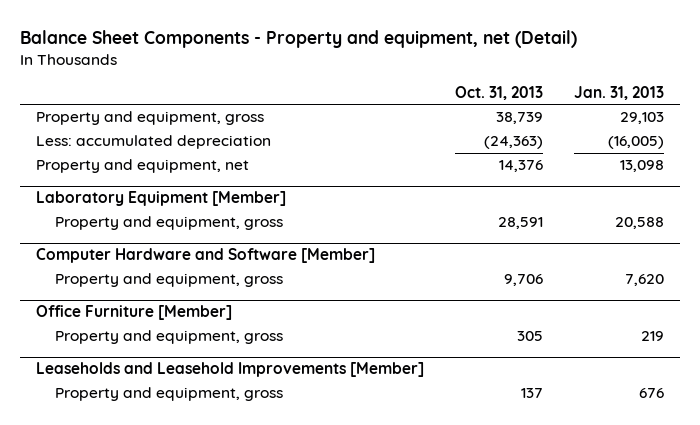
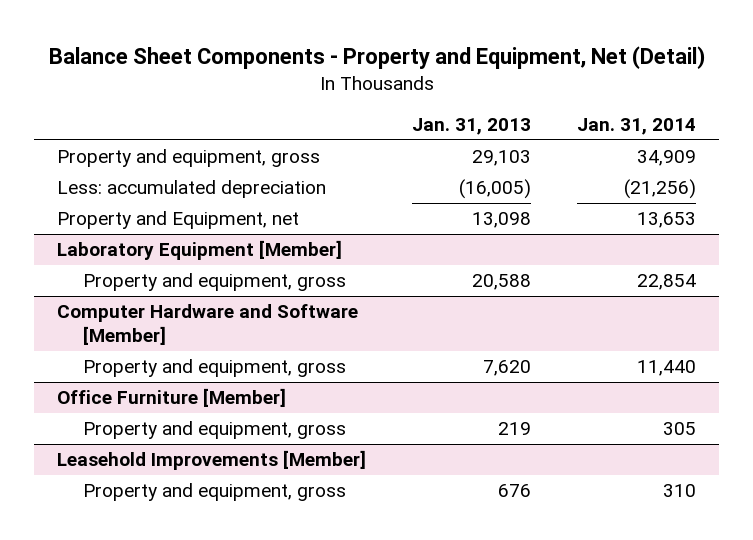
[20,30,578,49] Balance Sheet Components - Property and equipment, net (Detail) -> [48,46,705,70] Balance Sheet Components - Property and Equipment, Net (Detail)
[454,85,543,100] Oct. 31, 2013 -> none
none -> [576,118,696,136] Jan. 31, 2014
[35,159,249,174] Property and equipment, net -> [57,211,300,230] Property and Equipment, net
[35,362,424,378] Leaseholds and Leasehold Improvements [Member] -> [57,450,367,471] Leasehold Improvements [Member]

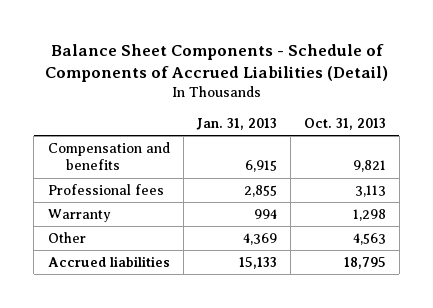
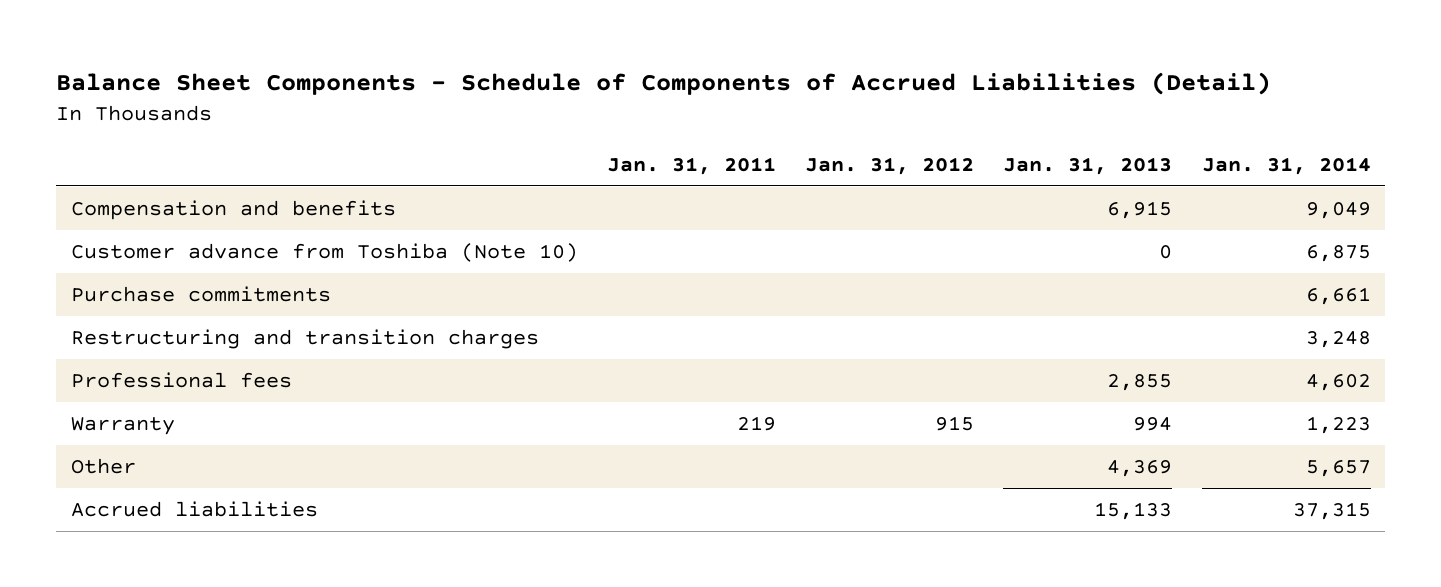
[303,118,386,131] Oct. 31, 2013 -> none
none -> [606,156,776,175] Jan. 31, 2011
none -> [805,156,975,175] Jan. 31, 2012
none -> [1201,156,1371,175] Jan. 31, 2014
none -> [70,243,578,263] Customer advance from Toshiba (Note 10)
none -> [70,286,331,303] Purchase commitments
none -> [70,329,539,350] Restructuring and transition charges

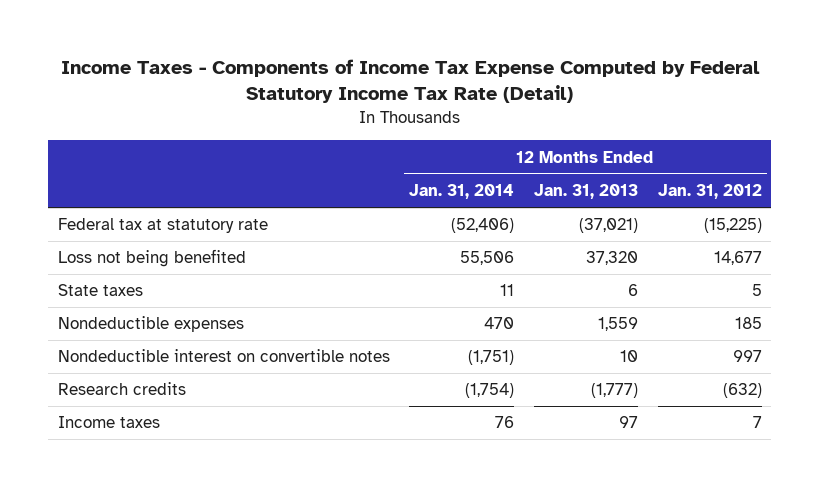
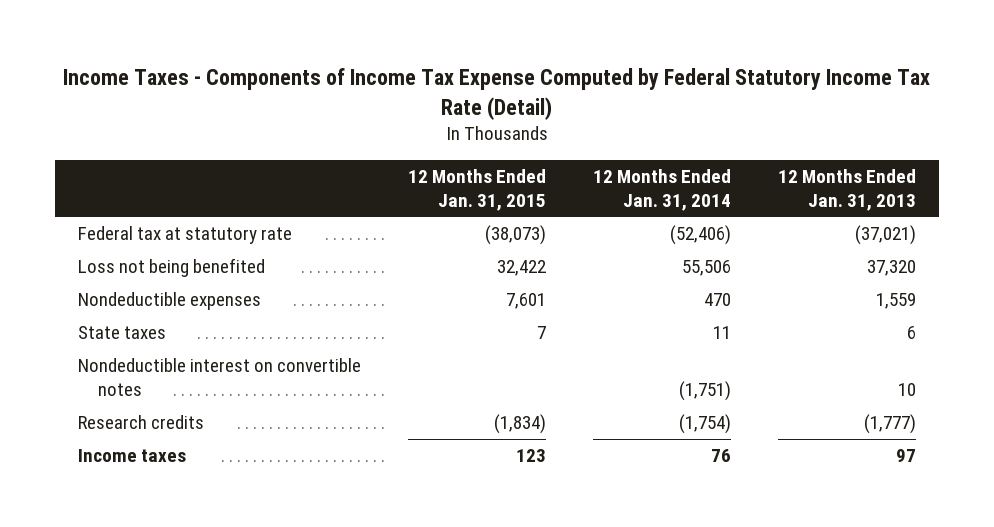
[657,184,762,200] Jan. 31, 2012 -> none
none -> [408,168,547,211] 12 Months Ended Jan. 31, 2015
[57,284,143,297] State taxes -> [78,326,167,340] State taxes

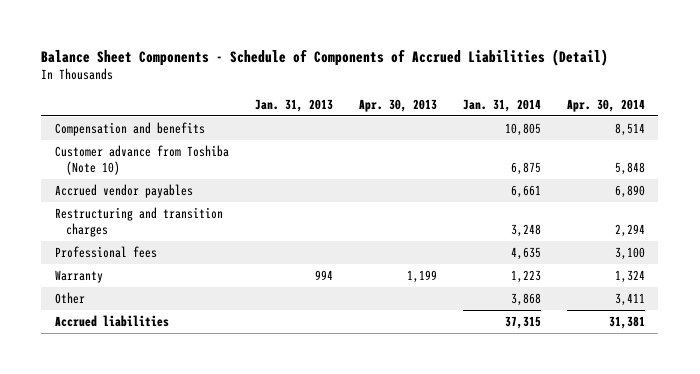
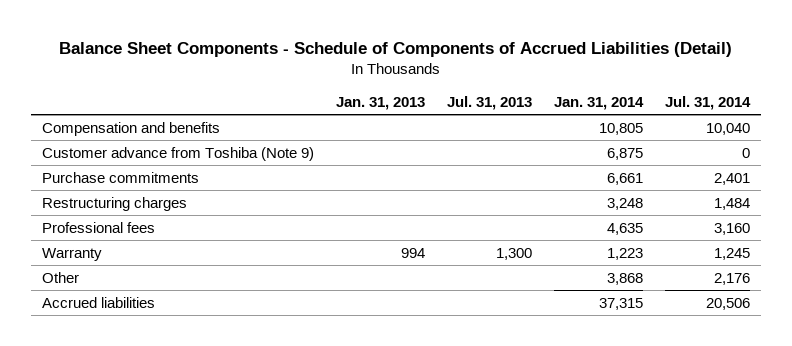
[358,98,437,112] Apr. 30, 2013 -> none
[567,98,646,112] Apr. 30, 2014 -> none
none -> [446,95,532,110] Jul. 31, 2013
none -> [664,95,751,110] Jul. 31, 2014
[54,145,229,176] Customer advance from Toshiba (Note 10) -> [41,146,314,161] Customer advance from Toshiba (Note 9)
[54,184,193,199] Accrued vendor payables -> [41,171,199,183] Purchase commitments
[54,207,223,238] Restructuring and transition charges -> [41,196,187,211] Restructuring charges

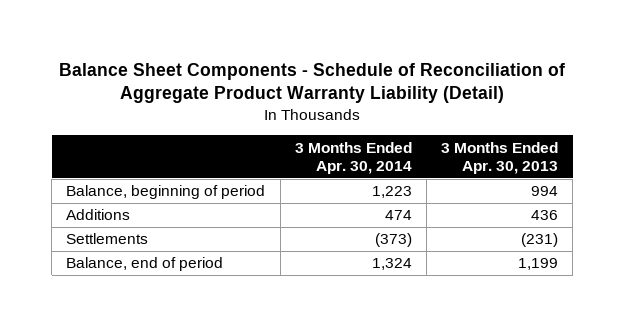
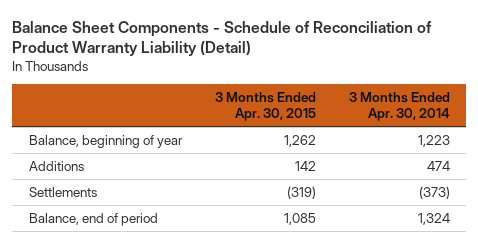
[59,62,566,104] Balance Sheet Components - Schedule of Reconciliation of Aggregate Product Warranty Liability (Detail) -> [11,20,432,57] Balance Sheet Components - Schedule of Reconciliation of Product Warranty Liability (Detail)
[441,141,559,174] 3 Months Ended Apr. 30, 2013 -> none
none -> [214,92,316,122] 3 Months Ended Apr. 30, 2015
[66,185,266,200] Balance, beginning of period -> [28,134,183,148] Balance, beginning of year

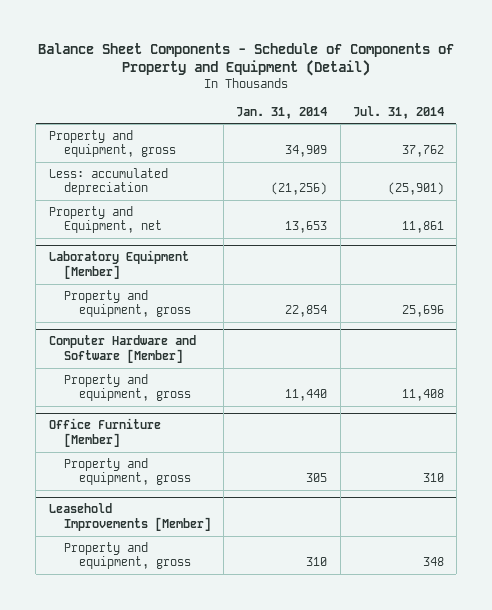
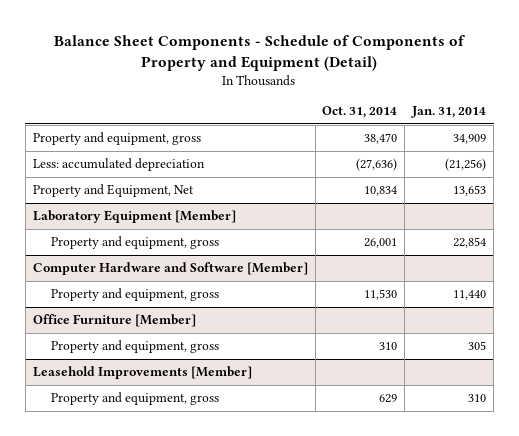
[352,105,444,119] Jul. 31, 2014 -> none
none -> [322,106,398,119] Oct. 31, 2014
[48,205,163,234] Property and Equipment, net -> [32,184,194,198] Property and Equipment, Net

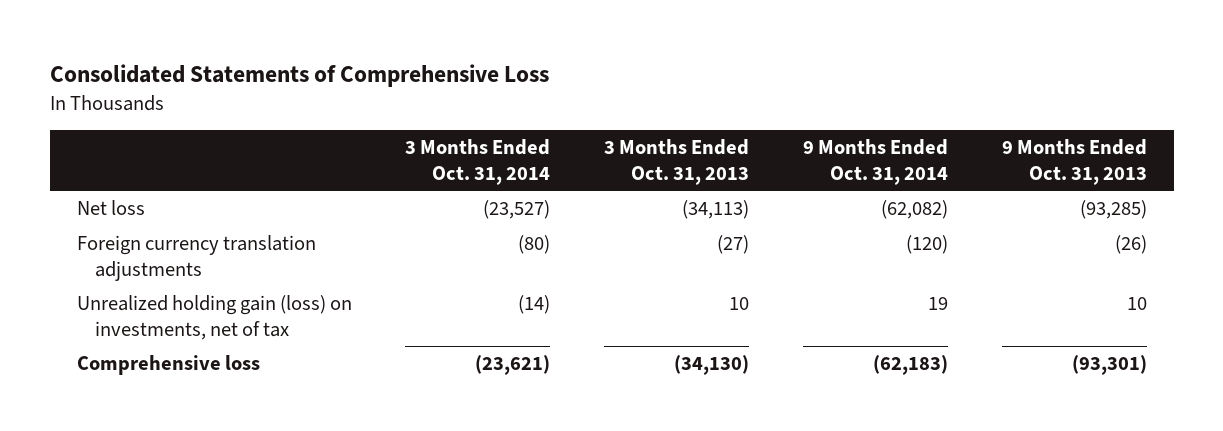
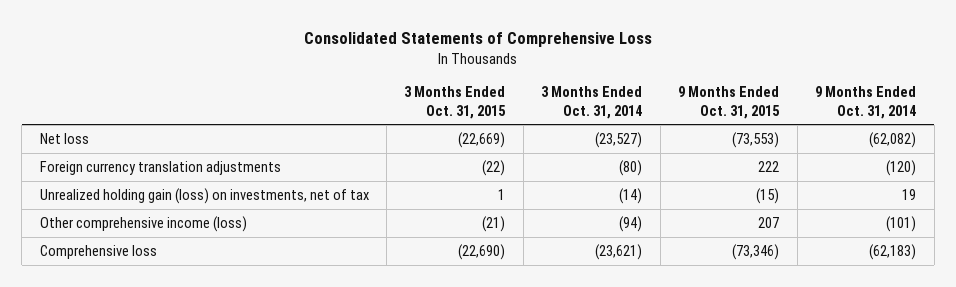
[604,139,750,185] 3 Months Ended Oct. 31, 2013 -> none
[1001,139,1147,185] 9 Months Ended Oct. 31, 2013 -> none
none -> [404,85,507,119] 3 Months Ended Oct. 31, 2015
none -> [678,85,781,119] 9 Months Ended Oct. 31, 2015
none -> [39,215,247,232] Other comprehensive income (loss)

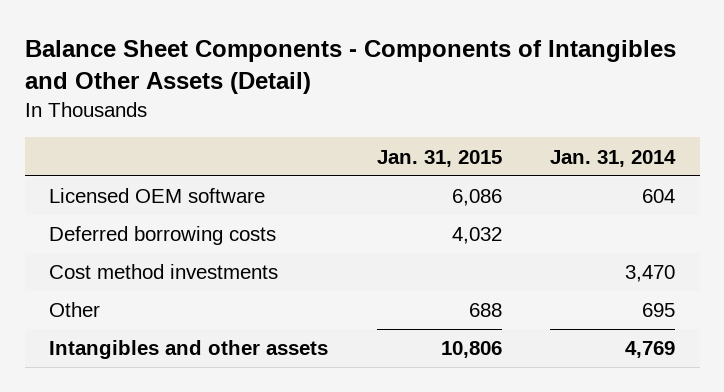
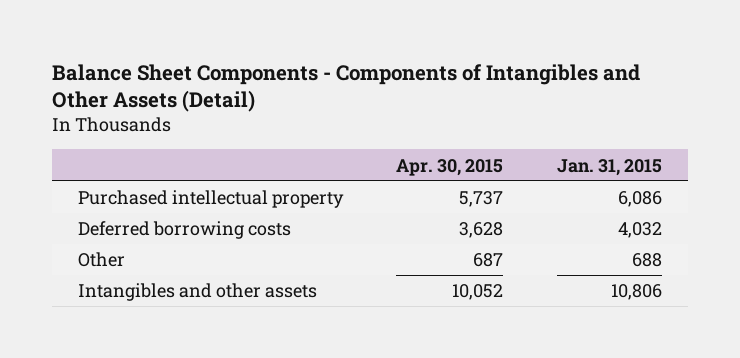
[550,149,677,167] Jan. 31, 2014 -> none
none -> [396,158,504,176] Apr. 30, 2015
[48,188,265,204] Licensed OEM software -> [78,190,345,209] Purchased intellectual property
[48,264,278,280] Cost method investments -> none

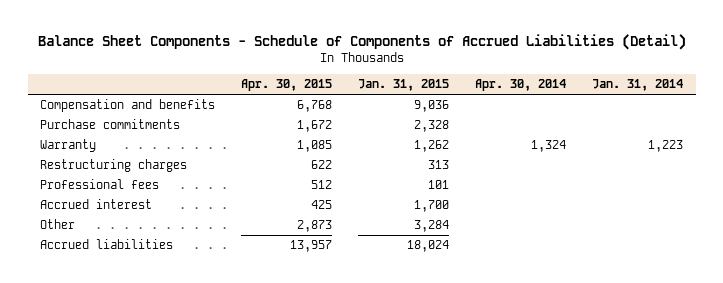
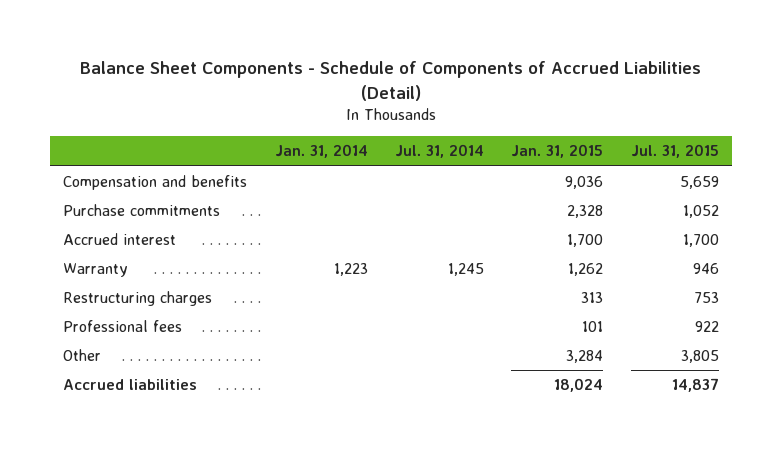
[241,79,333,92] Apr. 30, 2015 -> none
[474,79,566,92] Apr. 30, 2014 -> none
none -> [395,144,485,159] Jul. 31, 2014
none -> [630,144,719,159] Jul. 31, 2015
[40,199,153,210] Accrued interest -> [63,233,177,246] Accrued interest

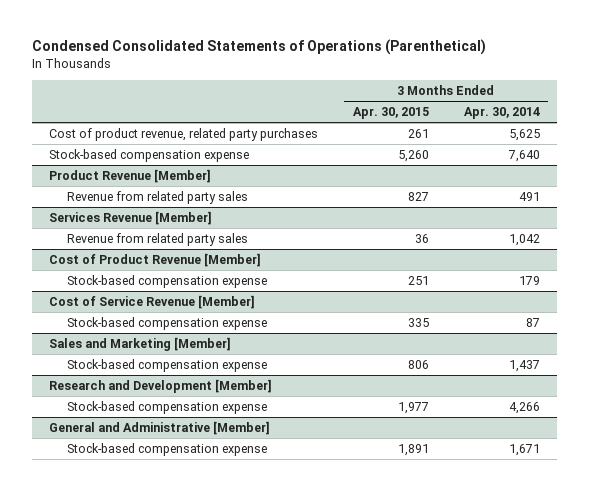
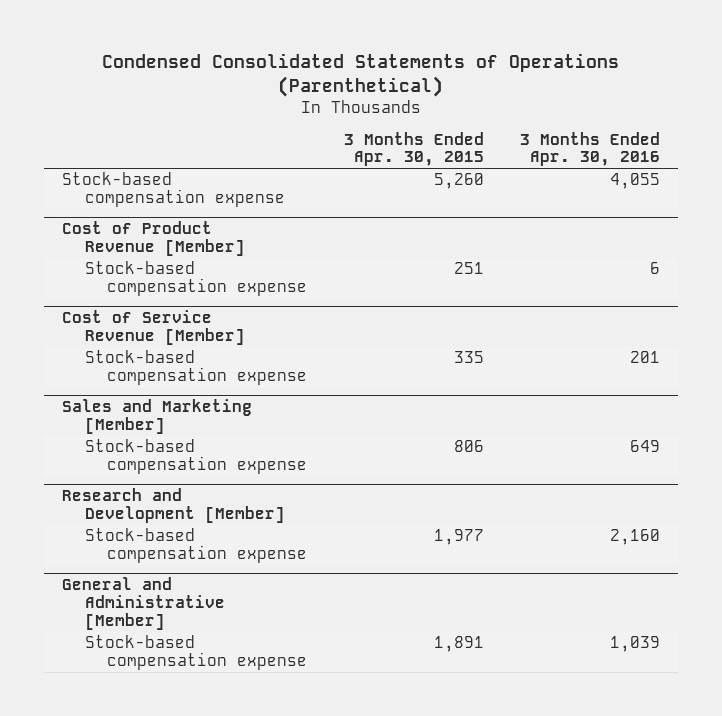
[463,107,540,120] Apr. 30, 2014 -> none
none -> [519,131,660,167] 3 Months Ended Apr. 30, 2016
[49,127,319,141] Cost of product revenue, related party purchases -> none
[49,168,212,183] Product Revenue [Member] -> none
[66,190,248,204] Revenue from related party sales -> none
[49,210,213,225] Services Revenue [Member] -> none
[66,232,248,246] Revenue from related party sales -> none

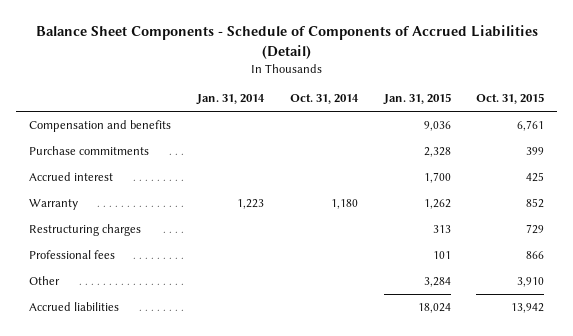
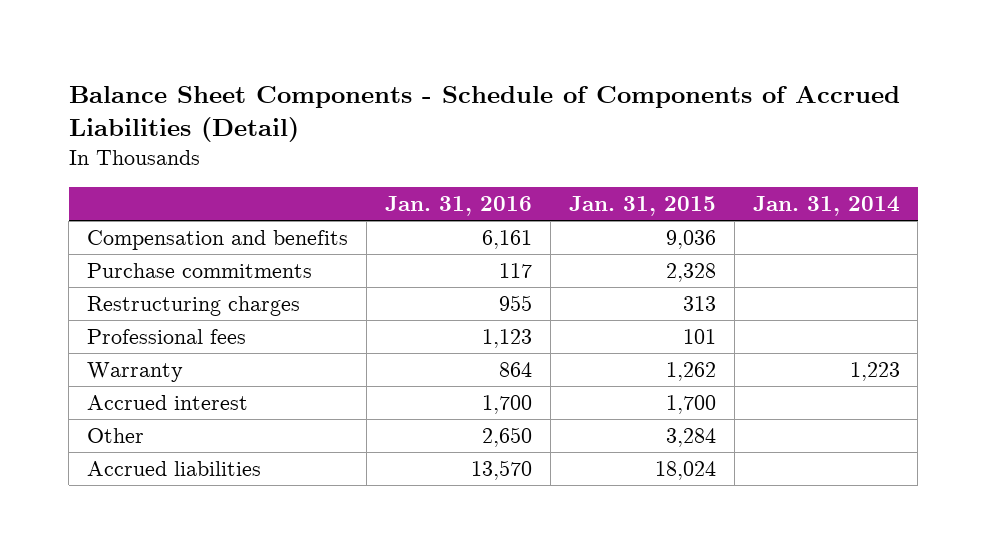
[289,94,359,105] Oct. 31, 2014 -> none
[476,93,545,105] Oct. 31, 2015 -> none
none -> [385,196,533,217] Jan. 31, 2016
[29,198,79,210] Warranty -> [87,361,184,382] Warranty
[29,171,114,181] Accrued interest -> [87,394,249,410] Accrued interest

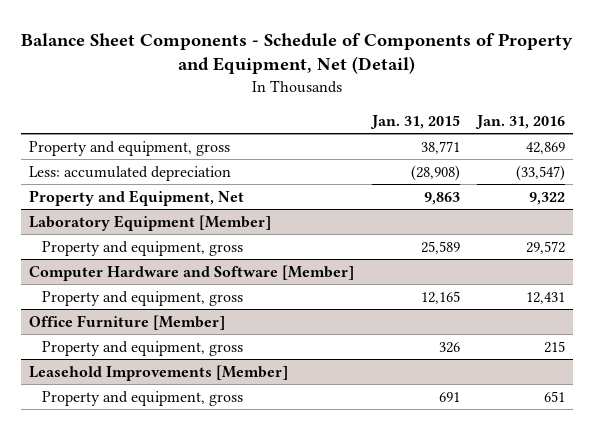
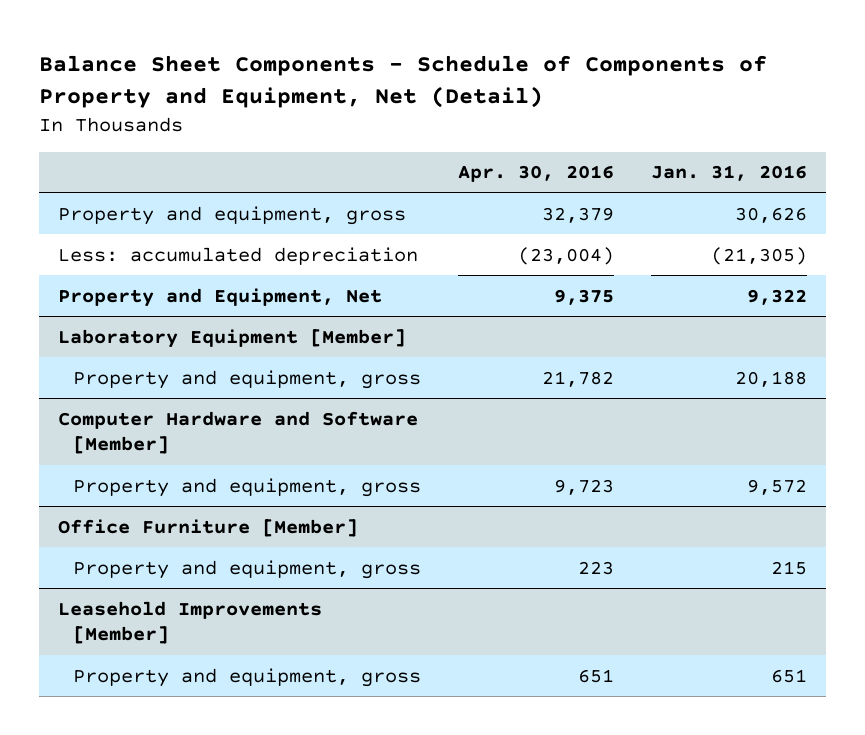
[369,114,460,129] Jan. 31, 2015 -> none
none -> [458,165,615,183] Apr. 30, 2016
[525,141,565,154] 42,869 -> [735,206,808,223] 30,626
[515,164,565,181] (33,547) -> [711,246,808,265] (21,305)
[525,240,565,254] 29,572 -> [735,370,808,387] 20,188
[525,291,565,304] 12,431 -> [747,478,808,495] 9,572

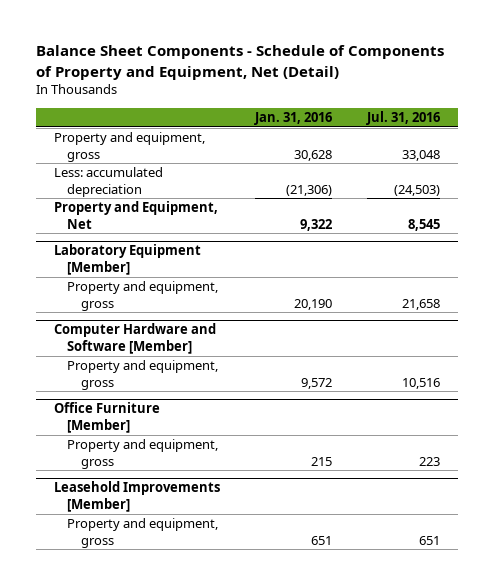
[458,165,615,183] Apr. 30, 2016 -> none
none -> [366,111,441,126] Jul. 31, 2016
[735,206,808,223] 30,626 -> [293,149,332,161] 30,628
[711,246,808,265] (21,305) -> [285,184,332,196] (21,306)
[735,370,808,387] 20,188 -> [293,298,332,310] 20,190

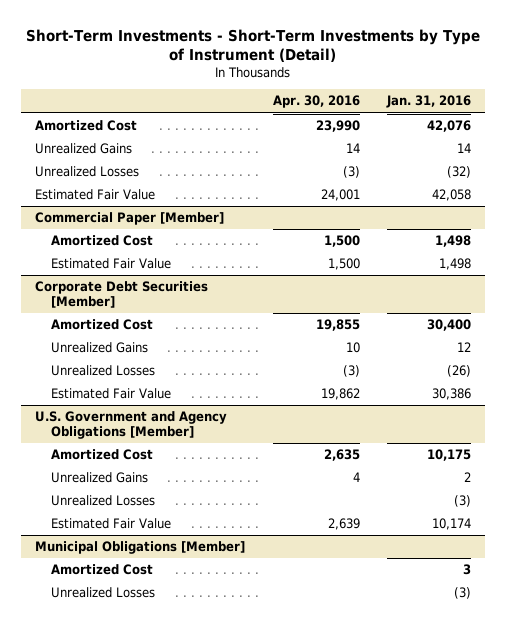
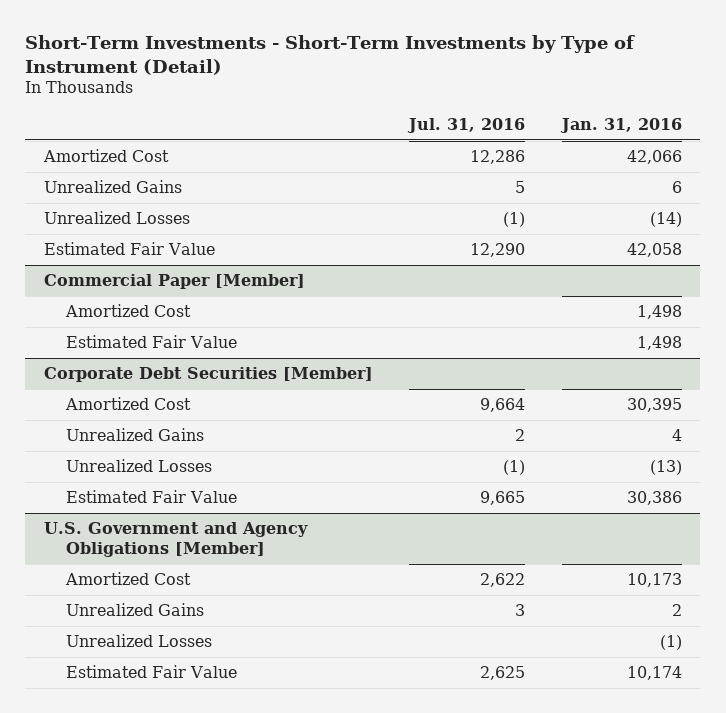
[272,95,360,109] Apr. 30, 2016 -> none
none -> [407,117,526,133] Jul. 31, 2016
[427,120,472,133] 42,076 -> [627,150,683,165] 42,066
[457,143,472,154] 14 -> [672,181,683,194] 6
[447,166,472,179] (32) -> [650,212,683,228] (14)
[427,319,472,332] 30,400 -> [627,398,683,413] 30,395
[457,342,472,353] 12 -> [672,429,683,442] 4
[447,365,472,378] (26) -> [650,460,683,476] (13)
[427,449,472,462] 10,175 -> [627,573,683,588] 10,173
[454,495,472,508] (3) -> [660,635,683,651] (1)
[34,541,245,555] Municipal Obligations [Member] -> none
[51,564,154,576] Amortized Cost -> none
[51,587,156,599] Unrealized Losses -> none

